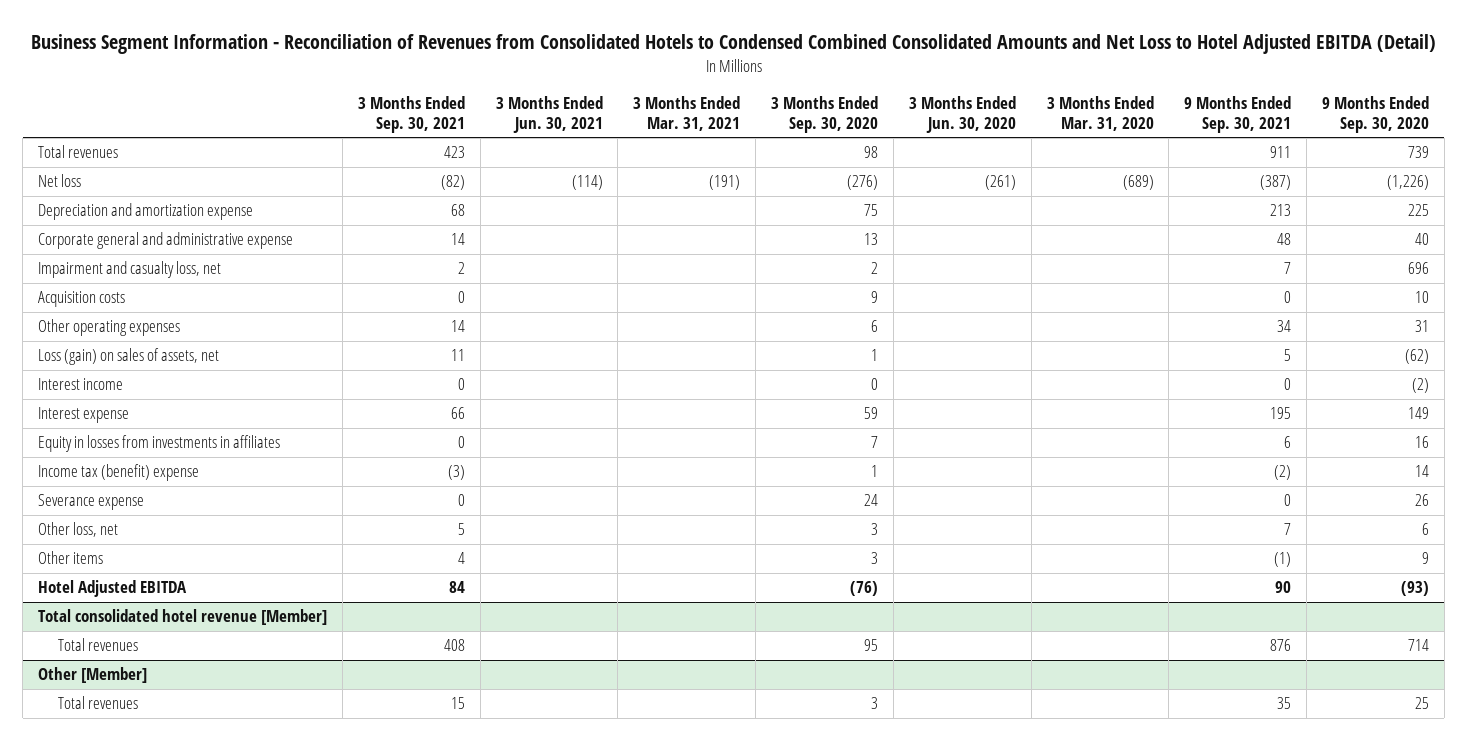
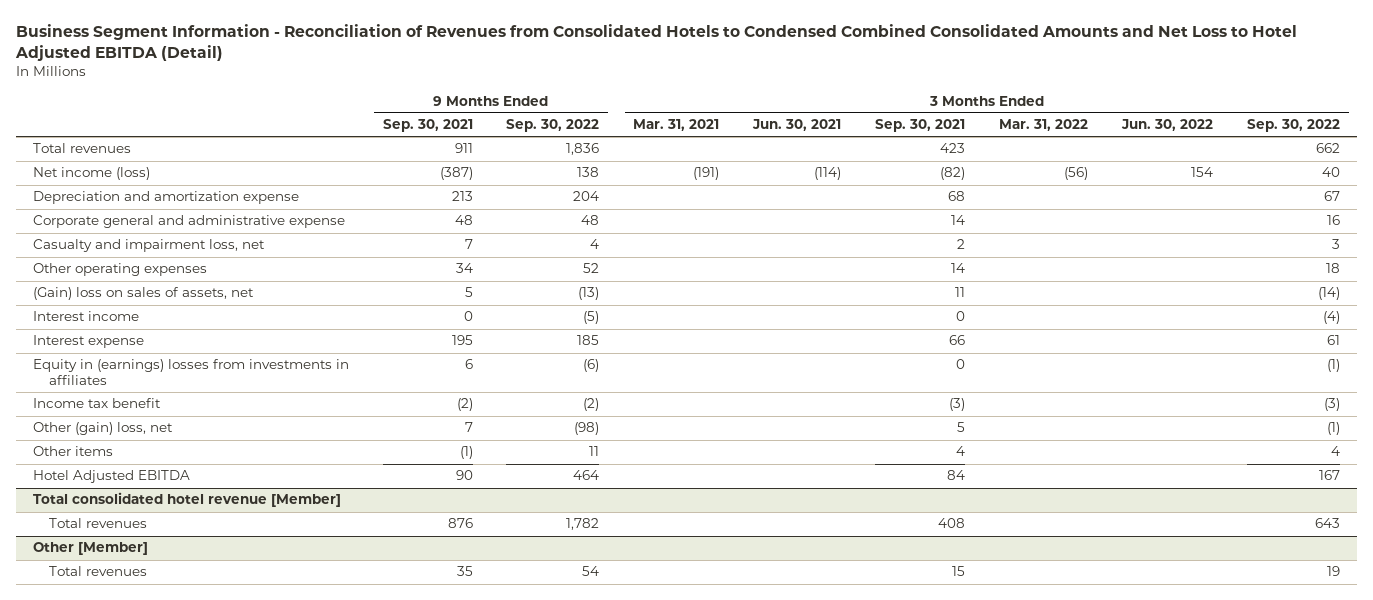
[771,95,879,133] 3 Months Ended Sep. 30, 2020 -> none
[908,95,1016,133] 3 Months Ended Jun. 30, 2020 -> none
[1046,95,1154,131] 3 Months Ended Mar. 31, 2020 -> none
[1322,95,1430,133] 9 Months Ended Sep. 30, 2020 -> none
none -> [506,119,600,133] Sep. 30, 2022
none -> [999,119,1089,132] Mar. 31, 2022
none -> [1121,119,1214,132] Jun. 30, 2022
none -> [1247,119,1341,133] Sep. 30, 2022
[38,174,82,188] Net loss -> [32,167,150,181] Net income (loss)
[38,291,126,308] Acquisition costs -> none
[38,261,222,279] Impairment and casualty loss, net -> [32,239,265,253] Casualty and impairment loss, net
[38,348,220,366] Loss (gain) on sales of assets, net -> [32,287,254,301] (Gain) loss on sales of assets, net
[38,494,145,511] Severance expense -> none
[38,435,281,453] Equity in losses from investments in affiliates -> [32,359,349,386] Equity in (earnings) losses from investments in affiliates
[38,464,200,482] Income tax (benefit) expense -> [32,398,161,409] Income tax benefit
[38,522,119,538] Other loss, net -> [32,422,173,436] Other (gain) loss, net

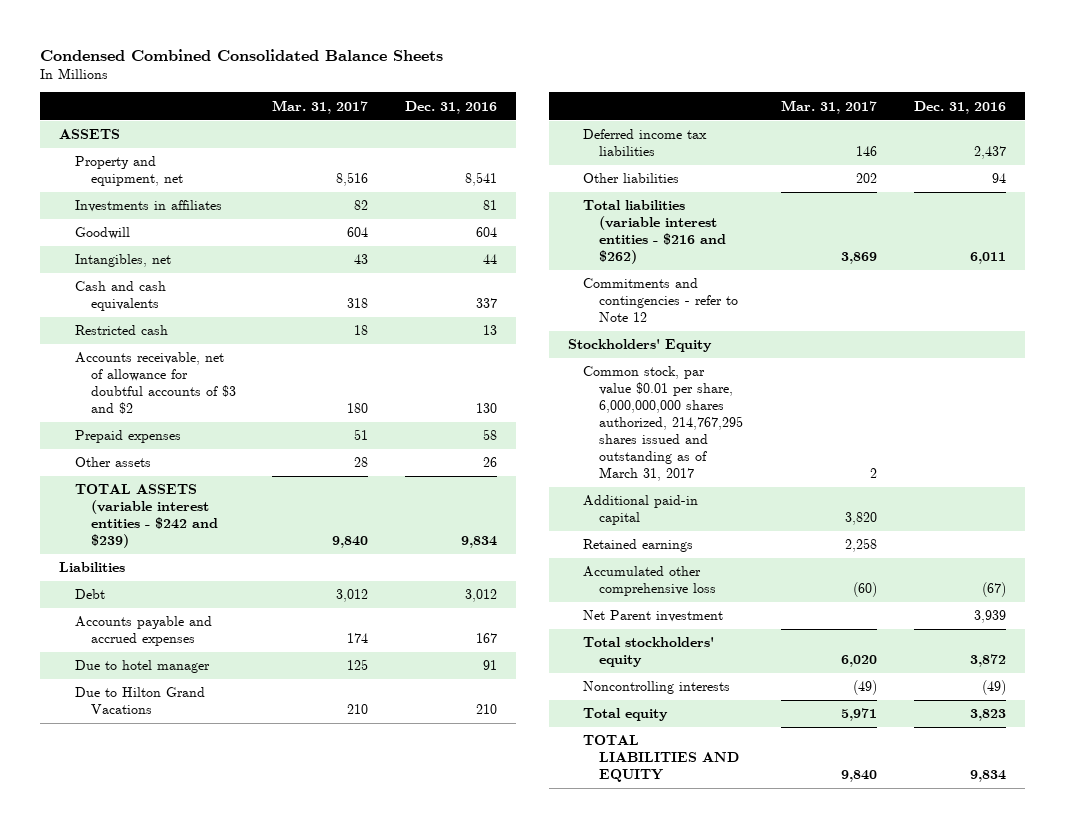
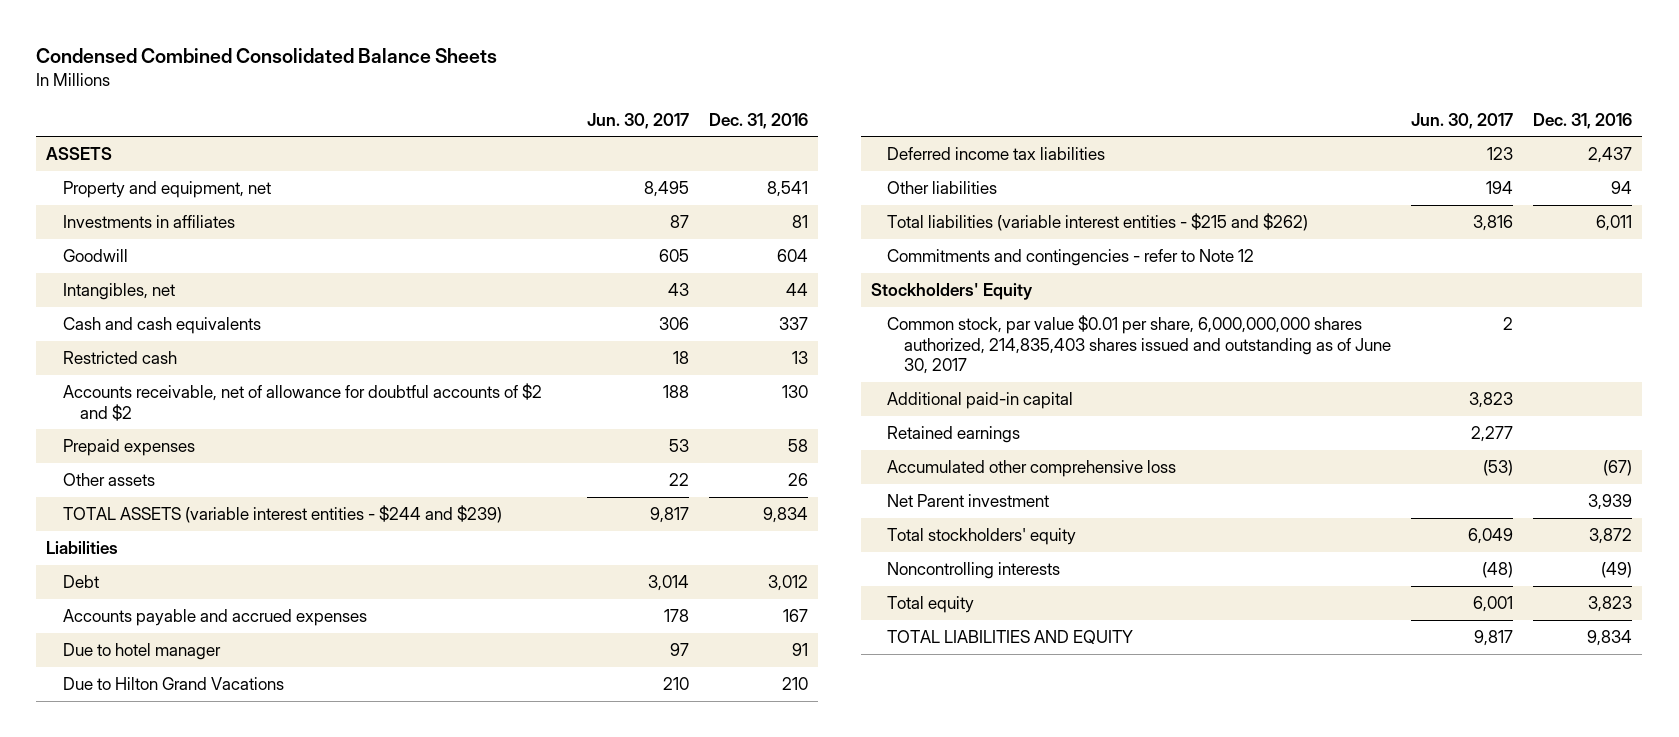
[272,99,369,114] Mar. 31, 2017 -> none
none -> [587,112,690,129] Jun. 30, 2017
[74,352,236,415] Accounts receivable, net of allowance for doubtful accounts of $3 and $2 -> [63,382,543,421] Accounts receivable, net of allowance for doubtful accounts of $2 and $2
[74,484,218,549] TOTAL ASSETS (variable interest entities - $242 and $239) -> [63,504,503,523] TOTAL ASSETS (variable interest entities - $244 and $239)
[583,200,727,265] Total liabilities (variable interest entities - $216 and $262) -> [887,212,1309,231] Total liabilities (variable interest entities - $215 and $262)
[583,366,744,482] Common stock, par value $0.01 per share, 6,000,000,000 shares authorized, 214,767,295 shares issued and outstanding as of March 31, 2017 -> [887,314,1392,375] Common stock, par value $0.01 per share, 6,000,000,000 shares authorized, 214,835,403 shares issued and outstanding as of June 30, 2017

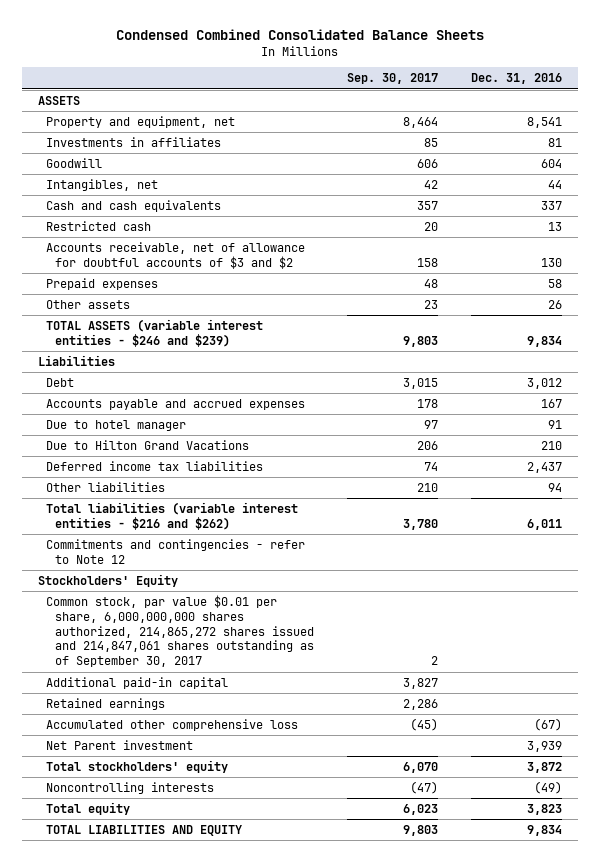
[587,112,690,129] Jun. 30, 2017 -> none
none -> [346,73,438,85] Sep. 30, 2017
[63,382,543,421] Accounts receivable, net of allowance for doubtful accounts of $2 and $2 -> [46,241,306,269] Accounts receivable, net of allowance for doubtful accounts of $3 and $2
[63,504,503,523] TOTAL ASSETS (variable interest entities - $244 and $239) -> [46,318,264,347] TOTAL ASSETS (variable interest entities - $246 and $239)
[887,212,1309,231] Total liabilities (variable interest entities - $215 and $262) -> [46,501,299,530] Total liabilities (variable interest entities - $216 and $262)
[887,314,1392,375] Common stock, par value $0.01 per share, 6,000,000,000 shares authorized, 214,835,403 shares issued and outstanding as of June 30, 2017 -> [46,594,314,668] Common stock, par value $0.01 per share, 6,000,000,000 shares authorized, 214,865,272 shares issued and 214,847,061 shares outstanding as of September 30, 2017

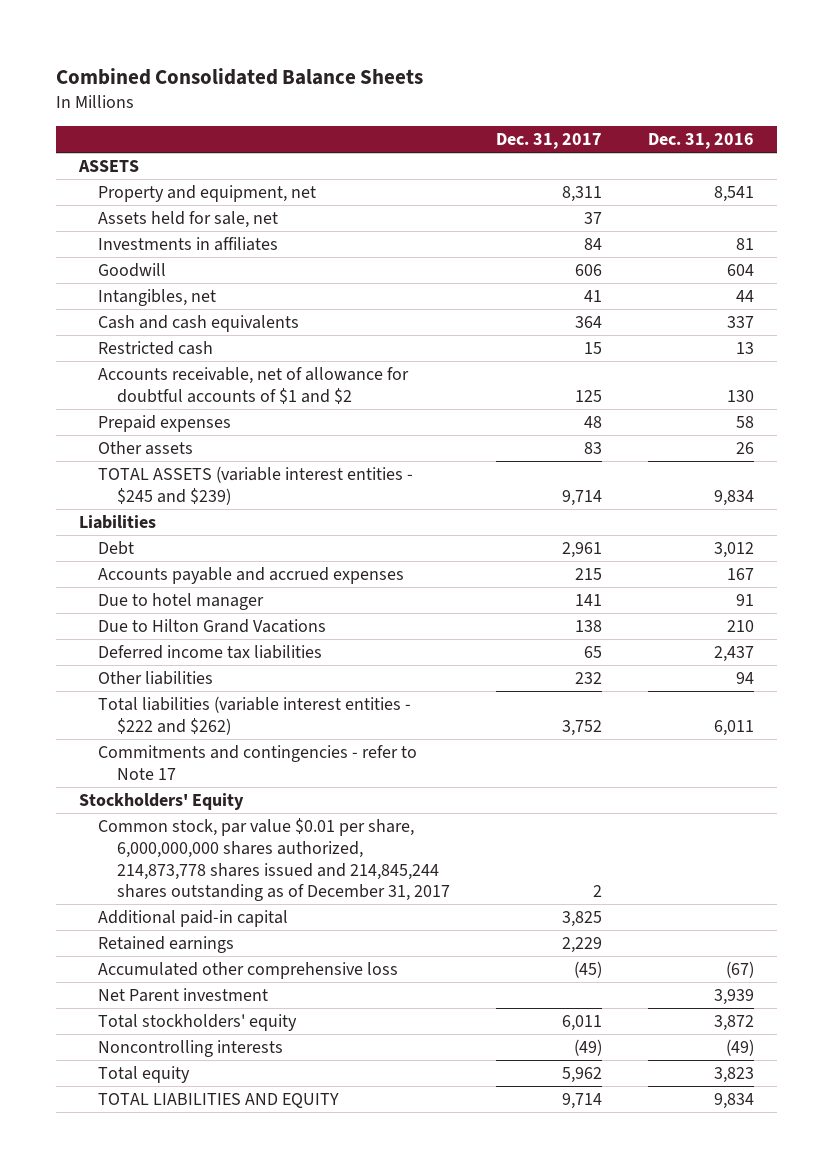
[115,28,484,40] Condensed Combined Consolidated Balance Sheets -> [55,67,423,85] Combined Consolidated Balance Sheets
[346,73,438,85] Sep. 30, 2017 -> none
none -> [495,133,602,150] Dec. 31, 2017
none -> [97,211,278,229] Assets held for sale, net
[46,241,306,269] Accounts receivable, net of allowance for doubtful accounts of $3 and $2 -> [97,367,409,404] Accounts receivable, net of allowance for doubtful accounts of $1 and $2
[46,318,264,347] TOTAL ASSETS (variable interest entities - $246 and $239) -> [97,466,413,505] TOTAL ASSETS (variable interest entities - $245 and $239)
[46,501,299,530] Total liabilities (variable interest entities - $216 and $262) -> [97,696,411,735] Total liabilities (variable interest entities - $222 and $262)
[46,538,306,564] Commitments and contingencies - refer to Note 12 -> [97,745,417,780] Commitments and contingencies - refer to Note 17
[46,594,314,668] Common stock, par value $0.01 per share, 6,000,000,000 shares authorized, 214,865,272 shares issued and 214,847,061 shares outstanding as of September 30, 2017 -> [97,818,450,902] Common stock, par value $0.01 per share, 6,000,000,000 shares authorized, 214,873,778 shares issued and 214,845,244 shares outstanding as of December 31, 2017

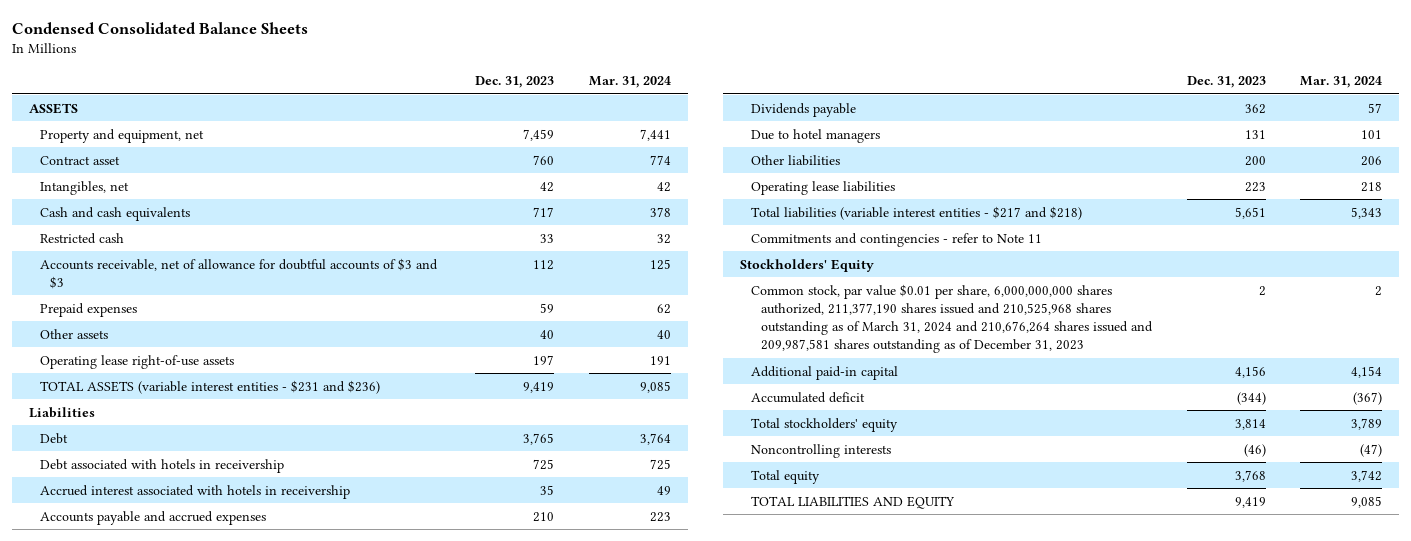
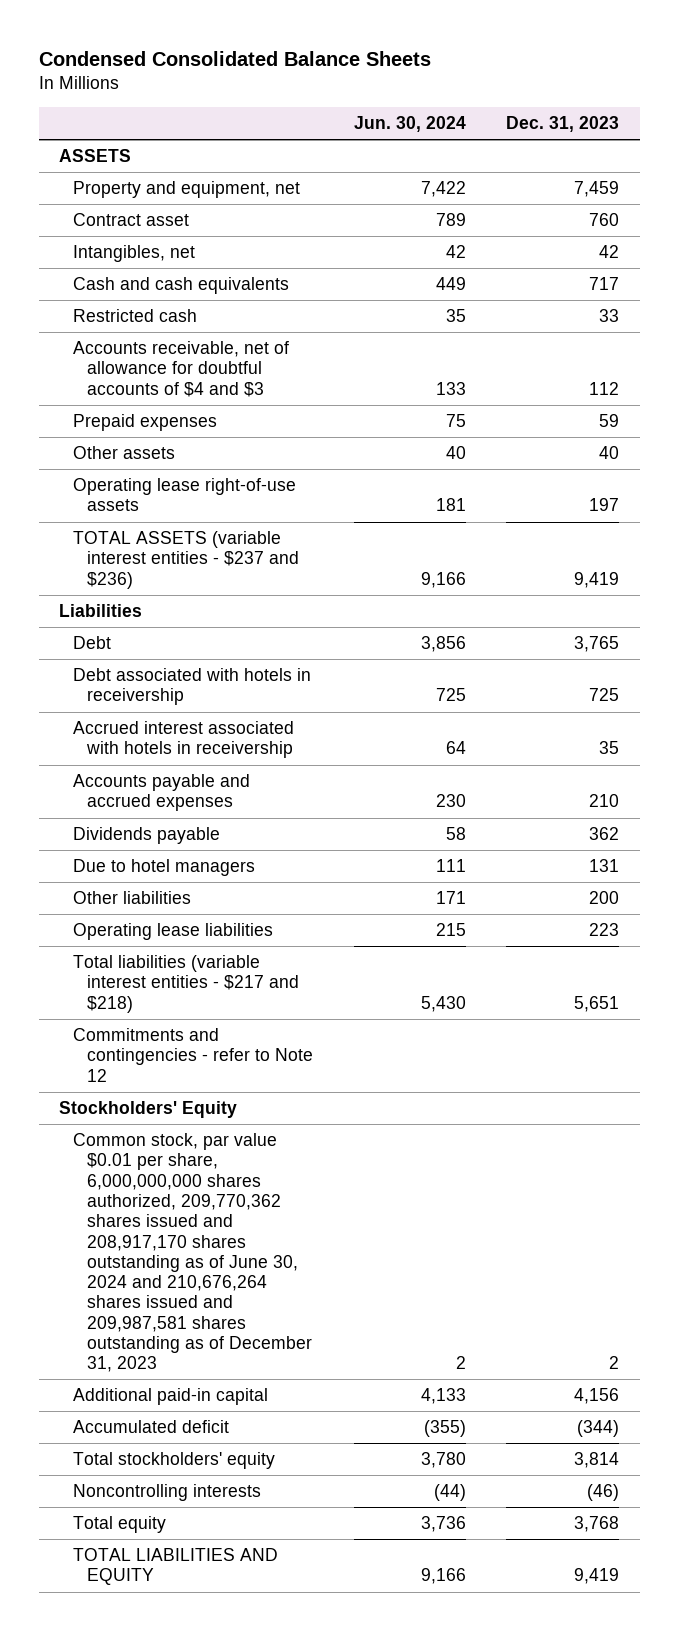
[588,76,671,89] Mar. 31, 2024 -> none
none -> [353,115,466,132] Jun. 30, 2024
[39,257,438,289] Accounts receivable, net of allowance for doubtful accounts of $3 and $3 -> [73,341,290,397] Accounts receivable, net of allowance for doubtful accounts of $4 and $3
[39,379,380,394] TOTAL ASSETS (variable interest entities - $231 and $236) -> [73,531,300,589] TOTAL ASSETS (variable interest entities - $237 and $236)
[750,232,1042,247] Commitments and contingencies - refer to Note 11 -> [73,1028,314,1082] Commitments and contingencies - refer to Note 12
[750,283,1154,354] Common stock, par value $0.01 per share, 6,000,000,000 shares authorized, 211,377,190 shares issued and 210,525,968 shares outstanding as of March 31, 2024 and 210,676,264 shares issued and 209,987,581 shares outstanding as of December 31, 2023 -> [73,1133,313,1373] Common stock, par value $0.01 per share, 6,000,000,000 shares authorized, 209,770,362 shares issued and 208,917,170 shares outstanding as of June 30, 2024 and 210,676,264 shares issued and 209,987,581 shares outstanding as of December 31, 2023

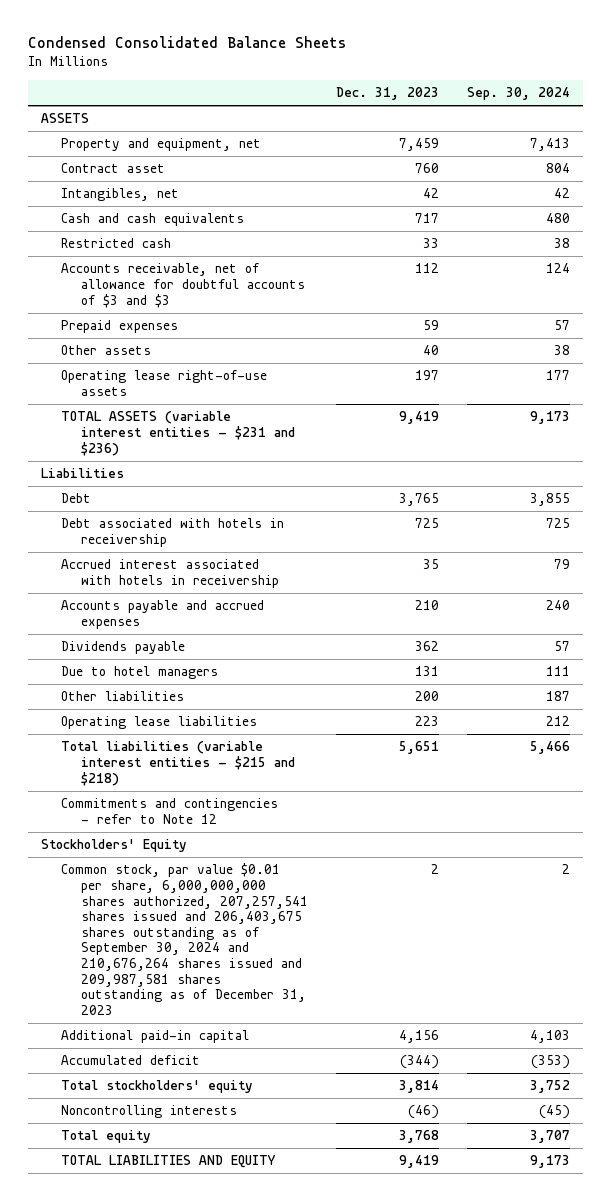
[353,115,466,132] Jun. 30, 2024 -> none
none -> [466,87,570,101] Sep. 30, 2024
[73,341,290,397] Accounts receivable, net of allowance for doubtful accounts of $4 and $3 -> [61,263,306,308] Accounts receivable, net of allowance for doubtful accounts of $3 and $3
[73,531,300,589] TOTAL ASSETS (variable interest entities - $237 and $236) -> [61,411,296,456] TOTAL ASSETS (variable interest entities - $231 and $236)
[73,955,300,1013] Total liabilities (variable interest entities - $217 and $218) -> [61,741,296,786] Total liabilities (variable interest entities - $215 and $218)
[73,1133,313,1373] Common stock, par value $0.01 per share, 6,000,000,000 shares authorized, 209,770,362 shares issued and 208,917,170 shares outstanding as of June 30, 2024 and 210,676,264 shares issued and 209,987,581 shares outstanding as of December 31, 2023 -> [61,863,309,1015] Common stock, par value $0.01 per share, 6,000,000,000 shares authorized, 207,257,541 shares issued and 206,403,675 shares outstanding as of September 30, 2024 and 210,676,264 shares issued and 209,987,581 shares outstanding as of December 31, 2023

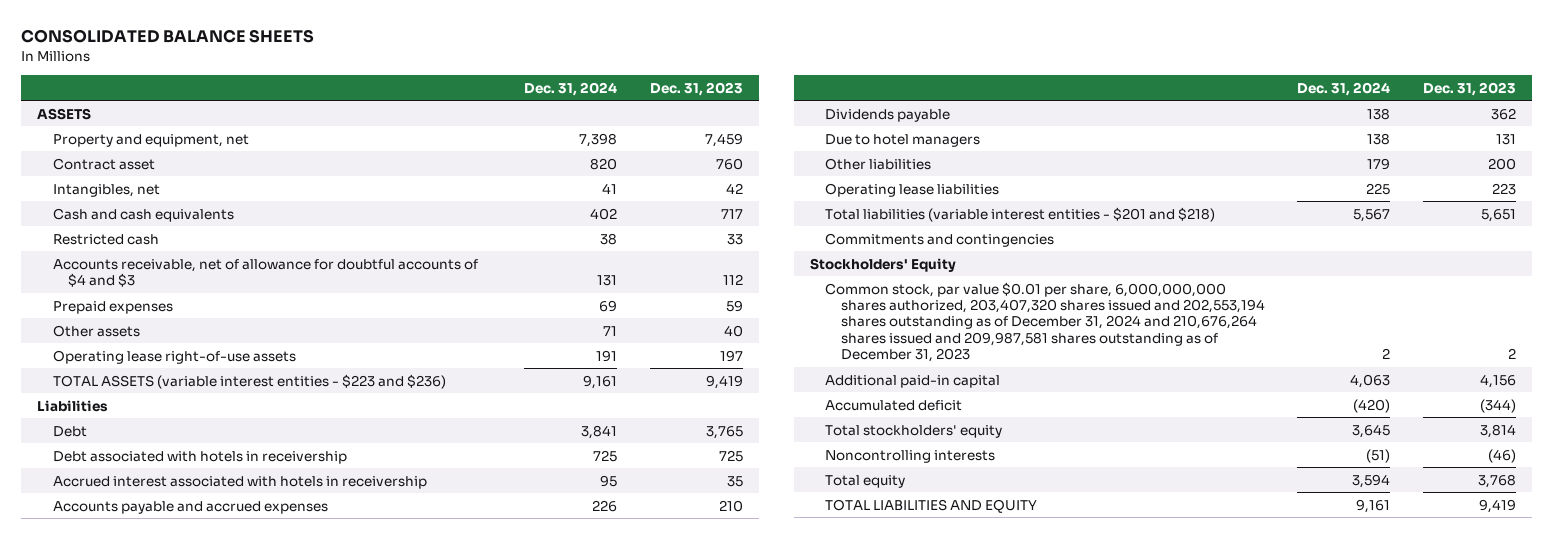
[27,36,346,49] Condensed Consolidated Balance Sheets -> [21,29,315,44] CONSOLIDATED BALANCE SHEETS
[466,87,570,101] Sep. 30, 2024 -> none
none -> [524,81,618,96] Dec. 31, 2024
[61,263,306,308] Accounts receivable, net of allowance for doubtful accounts of $3 and $3 -> [52,258,478,288] Accounts receivable, net of allowance for doubtful accounts of $4 and $3
[61,411,296,456] TOTAL ASSETS (variable interest entities - $231 and $236) -> [52,373,446,389] TOTAL ASSETS (variable interest entities - $223 and $236)
[61,741,296,786] Total liabilities (variable interest entities - $215 and $218) -> [825,206,1216,222] Total liabilities (variable interest entities - $201 and $218)
[61,798,279,824] Commitments and contingencies - refer to Note 12 -> [825,232,1055,247] Commitments and contingencies
[61,863,309,1015] Common stock, par value $0.01 per share, 6,000,000,000 shares authorized, 207,257,541 shares issued and 206,403,675 shares outstanding as of September 30, 2024 and 210,676,264 shares issued and 209,987,581 shares outstanding as of December 31, 2023 -> [825,281,1265,363] Common stock, par value $0.01 per share, 6,000,000,000 shares authorized, 203,407,320 shares issued and 202,553,194 shares outstanding as of December 31, 2024 and 210,676,264 shares issued and 209,987,581 shares outstanding as of December 31, 2023

